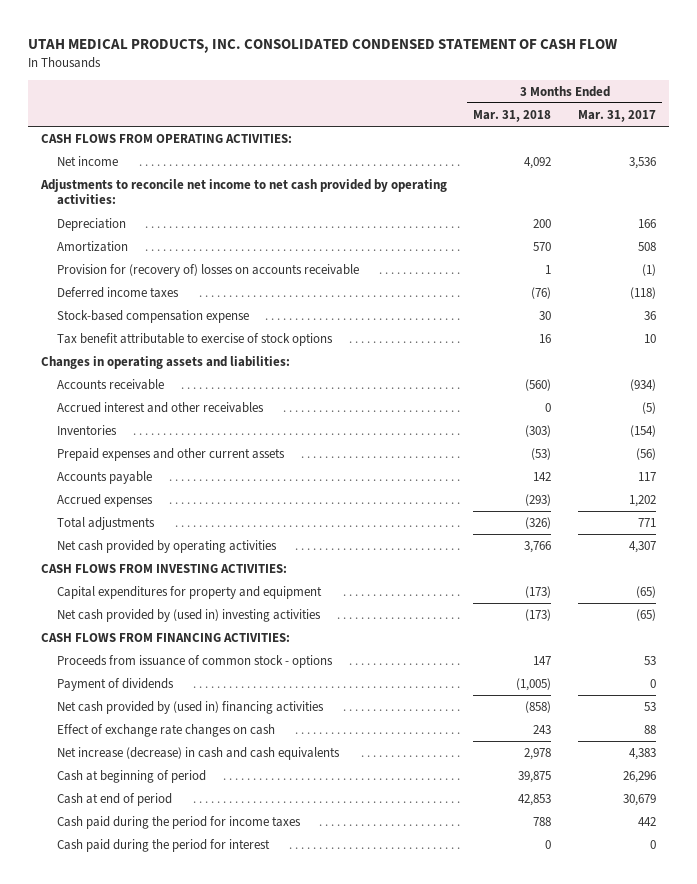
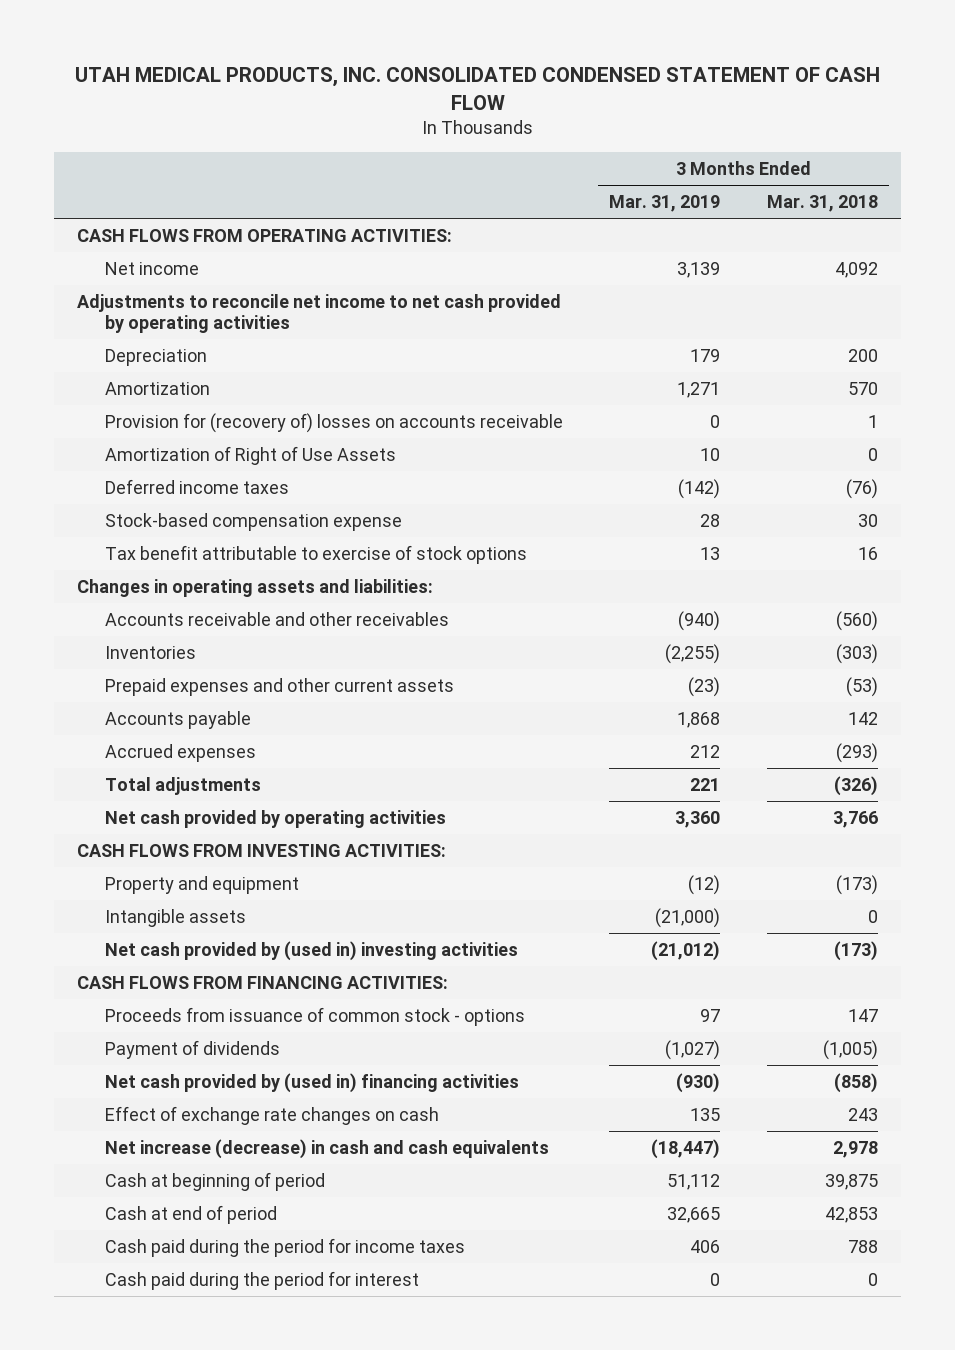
[577,109,656,122] Mar. 31, 2017 -> none
none -> [609,195,721,213] Mar. 31, 2019
[40,178,448,206] Adjustments to reconcile net income to net cash provided by operating activities: -> [77,293,562,334] Adjustments to reconcile net income to net cash provided by operating activities
none -> [105,445,397,465] Amortization of Right of Use Assets
[56,401,264,413] Accrued interest and other receivables -> none
[56,378,164,390] Accounts receivable -> [105,611,450,626] Accounts receivable and other receivables
[56,585,322,599] Capital expenditures for property and equipment -> [105,875,300,894] Property and equipment
none -> [105,908,247,927] Intangible assets

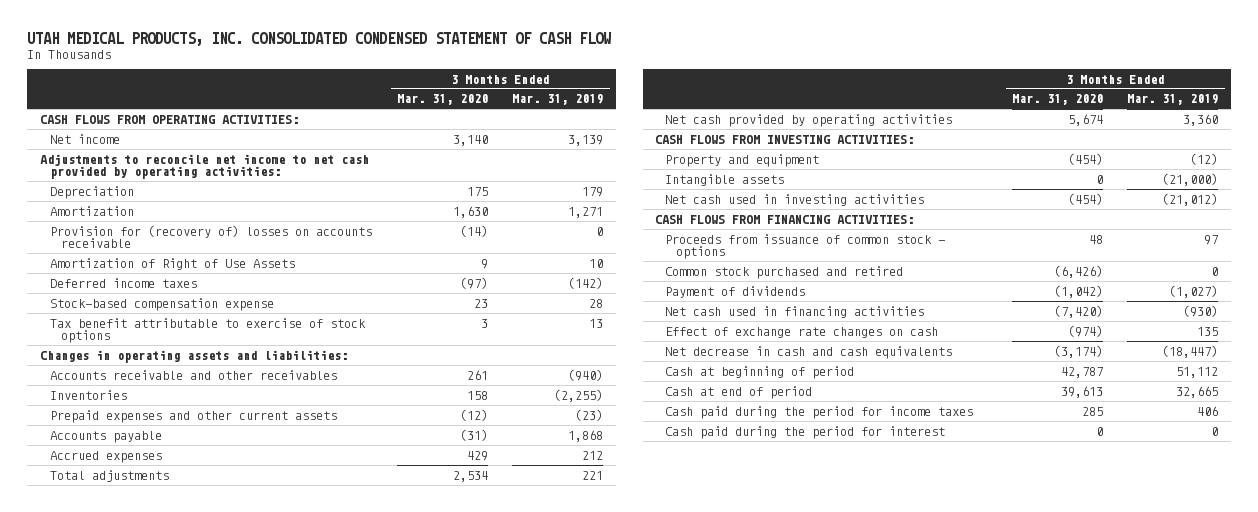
[766,195,878,213] Mar. 31, 2018 -> none
none -> [396,94,488,106] Mar. 31, 2020
[77,293,562,334] Adjustments to reconcile net income to net cash provided by operating activities -> [39,153,369,180] Adjustments to reconcile net income to net cash provided by operating activities:
[105,940,519,961] Net cash provided by (used in) investing activities -> [665,193,925,206] Net cash used in investing activities
none -> [665,265,904,279] Common stock purchased and retired
[105,1072,520,1093] Net cash provided by (used in) financing activities -> [665,305,925,318] Net cash used in financing activities
[105,1138,550,1159] Net increase (decrease) in cash and cash equivalents -> [665,345,953,359] Net decrease in cash and cash equivalents

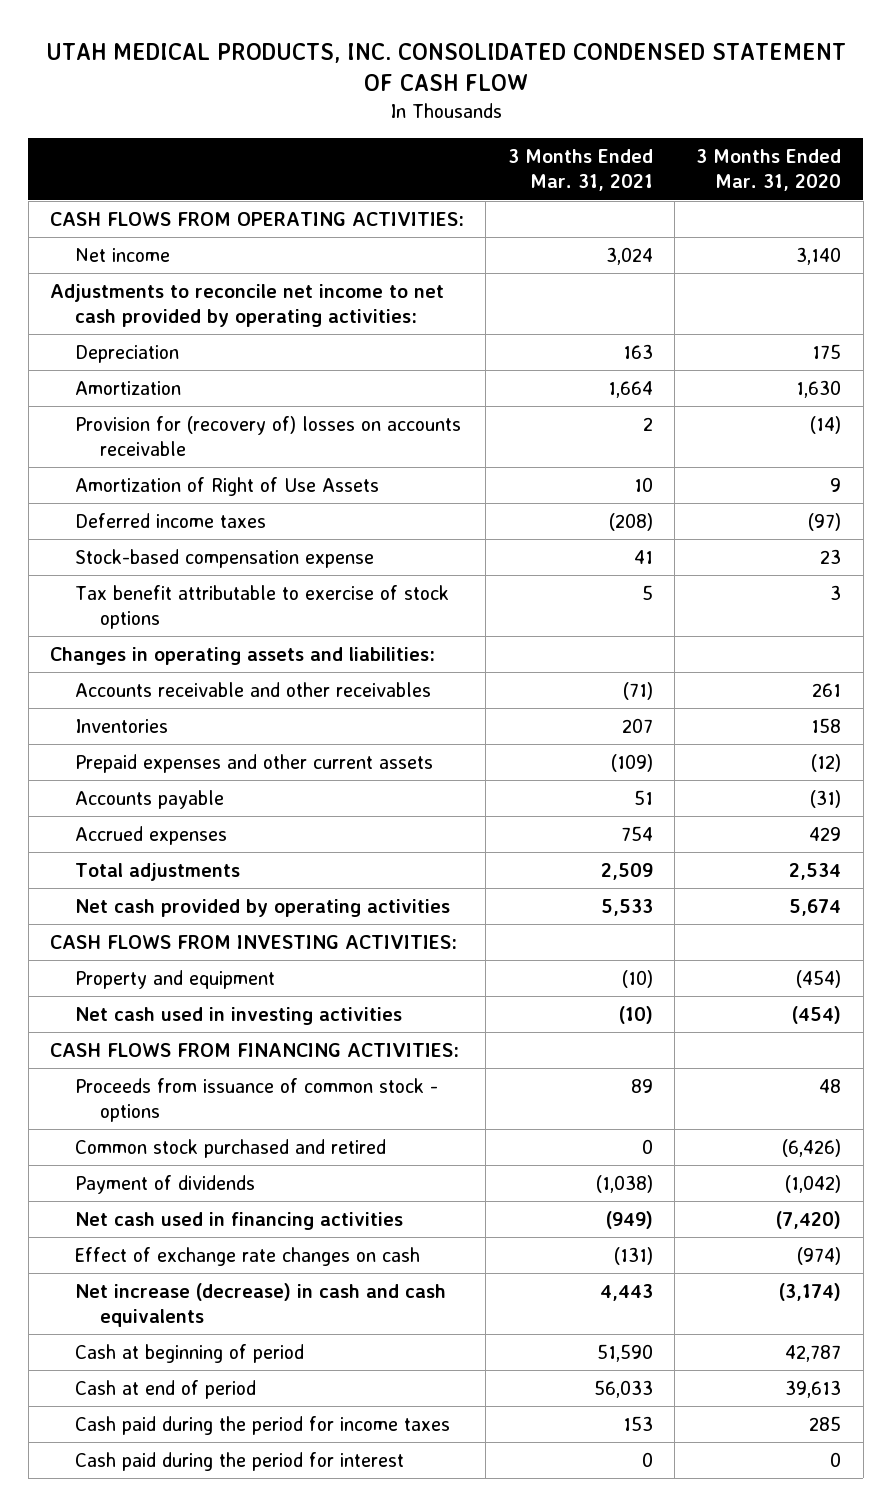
[512,94,604,106] Mar. 31, 2019 -> none
none -> [507,149,653,192] 3 Months Ended Mar. 31, 2021
[665,173,785,186] Intangible assets -> none
[665,345,953,359] Net decrease in cash and cash equivalents -> [74,1282,446,1327] Net increase (decrease) in cash and cash equivalents

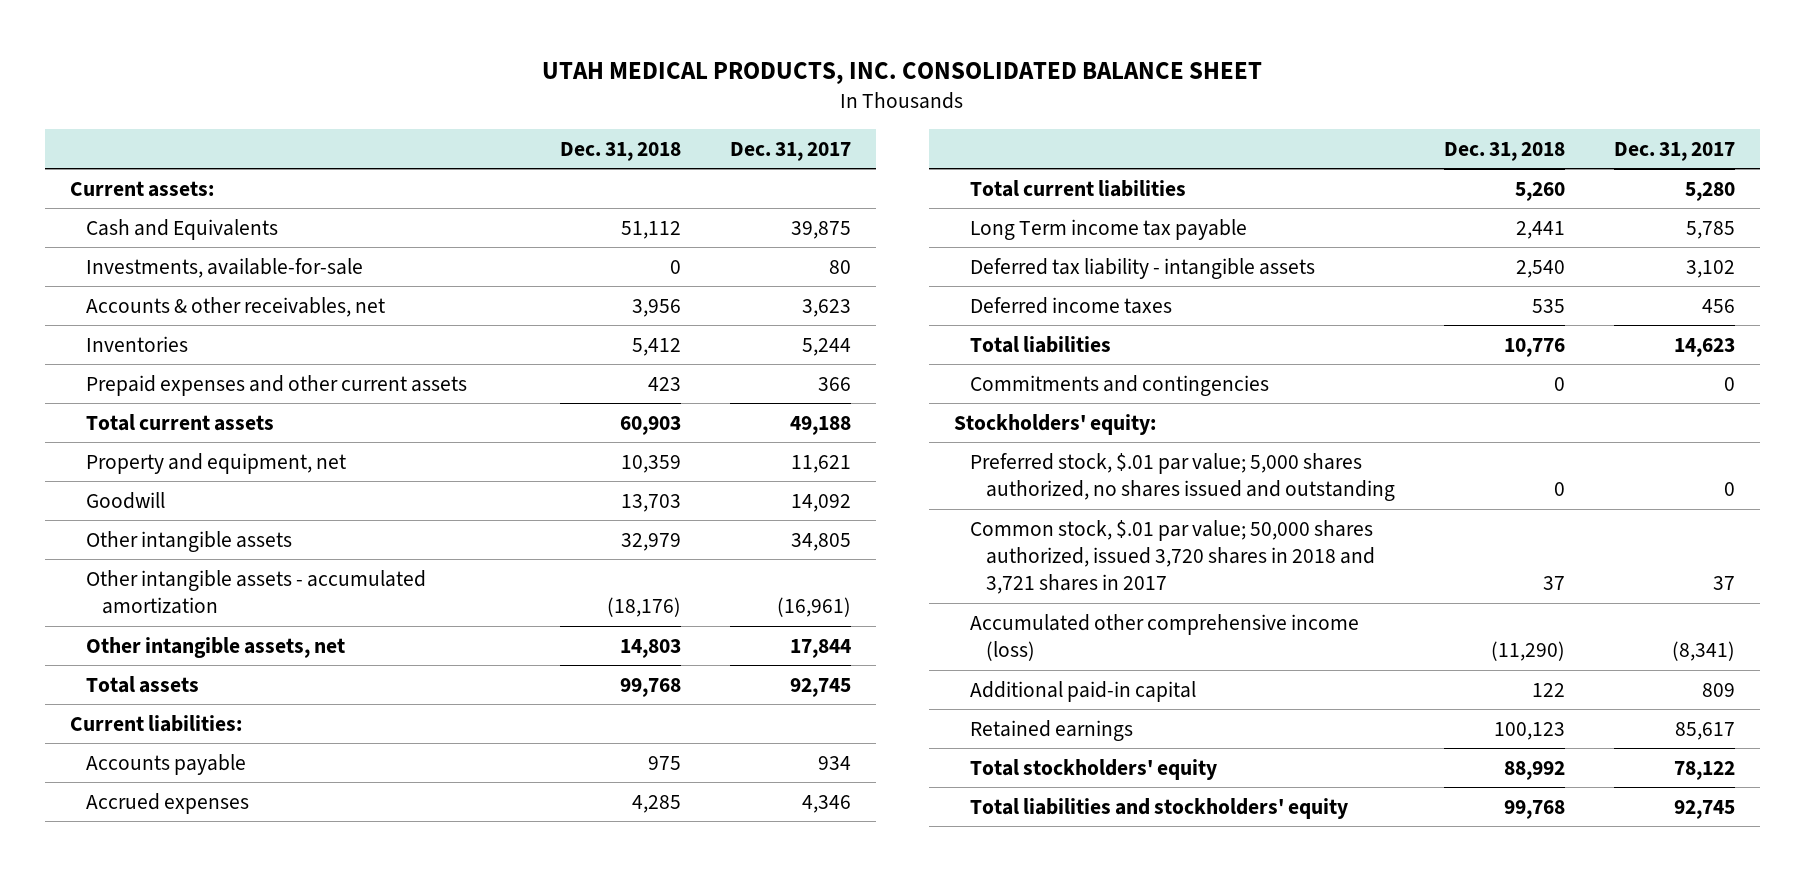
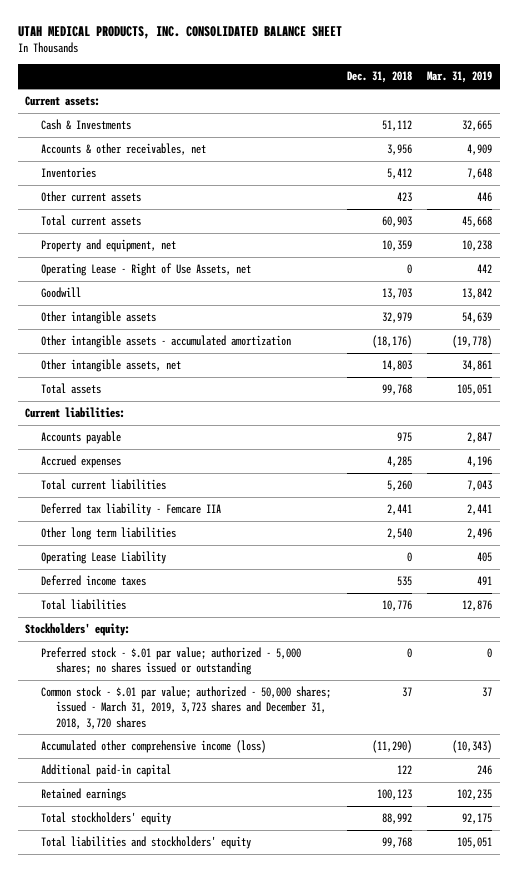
[730,141,852,161] Dec. 31, 2017 -> none
none -> [427,71,493,84] Mar. 31, 2019
[85,257,363,278] Investments, available-for-sale -> none
[85,218,278,240] Cash and Equivalents -> [40,119,131,131] Cash & Investments
[85,374,467,396] Prepaid expenses and other current assets -> [40,191,141,203] Other current assets
none -> [40,263,251,277] Operating Lease - Right of Use Assets, net
[970,218,1248,240] Long Term income tax payable -> none
[970,257,1316,279] Deferred tax liability - intangible assets -> [40,503,221,517] Deferred tax liability - Femcare IIA
[1516,259,1566,278] 2,540 -> [386,504,412,516] 2,441
none -> [40,527,176,541] Other long term liabilities
none -> [40,551,166,565] Operating Lease Liability
[970,374,1270,396] Commitments and contingencies -> none
[970,452,1396,502] Preferred stock, $.01 par value; 5,000 shares authorized, no shares issued and outstanding -> [40,647,301,676] Preferred stock - $.01 par value; authorized - 5,000 shares; no shares issued or outstanding
[970,519,1376,595] Common stock, $.01 par value; 50,000 shares authorized, issued 3,720 shares in 2018 and 3,721 shares in 2017 -> [40,686,331,729] Common stock - $.01 par value; authorized - 50,000 shares; issued - March 31, 2019, 3,723 shares and December 31, 2018, 3,720 shares

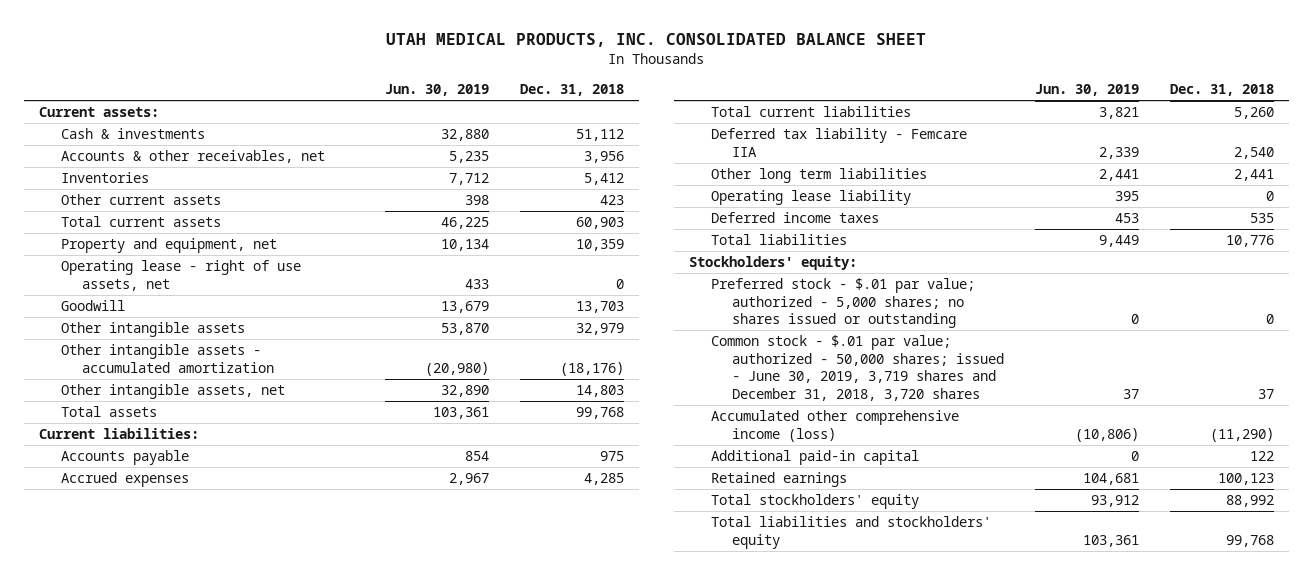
[427,71,493,84] Mar. 31, 2019 -> none
none -> [384,83,489,96] Jun. 30, 2019
[40,119,131,131] Cash & Investments -> [60,128,205,140] Cash & investments
[40,263,251,277] Operating Lease - Right of Use Assets, net -> [60,260,301,291] Operating lease - right of use assets, net
[386,504,412,516] 2,441 -> [1233,146,1274,159] 2,540
[386,528,412,540] 2,540 -> [1233,169,1274,182] 2,441
[40,551,166,565] Operating Lease Liability -> [710,190,911,206] Operating lease liability
[40,686,331,729] Common stock - $.01 par value; authorized - 50,000 shares; issued - March 31, 2019, 3,723 shares and December 31, 2018, 3,720 shares -> [710,335,1005,401] Common stock - $.01 par value; authorized - 50,000 shares; issued - June 30, 2019, 3,719 shares and December 31, 2018, 3,720 shares

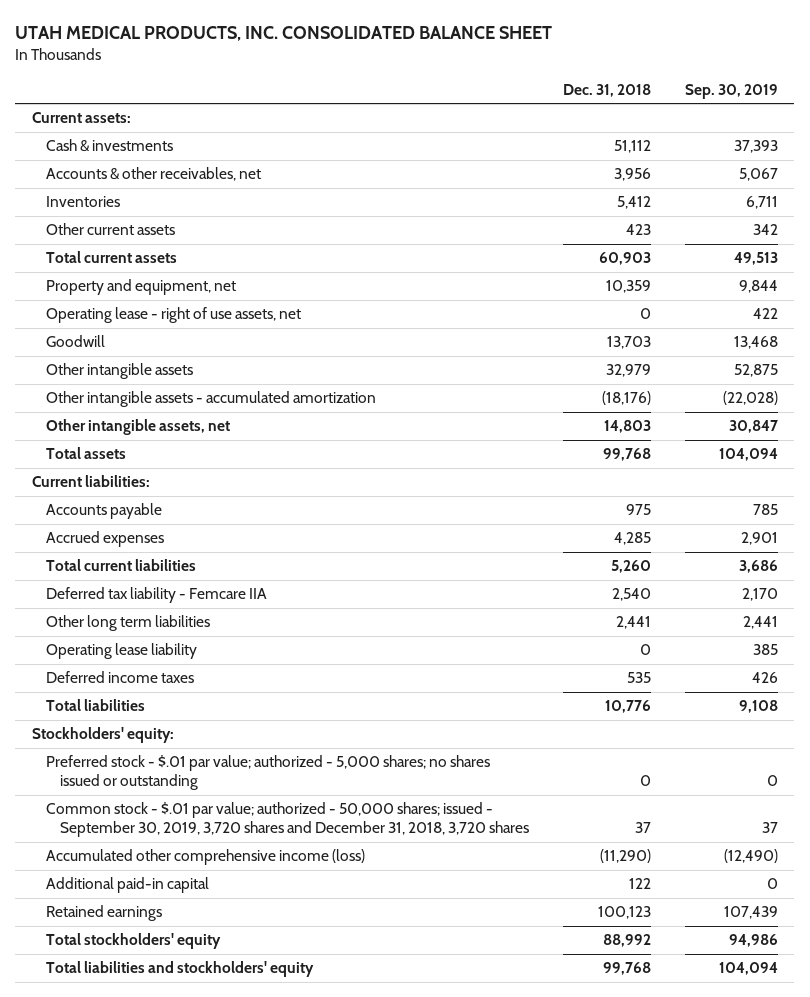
[384,83,489,96] Jun. 30, 2019 -> none
none -> [684,83,778,99] Sep. 30, 2019
[710,335,1005,401] Common stock - $.01 par value; authorized - 50,000 shares; issued - June 30, 2019, 3,719 shares and December 31, 2018, 3,720 shares -> [46,802,530,838] Common stock - $.01 par value; authorized - 50,000 shares; issued - September 30, 2019, 3,720 shares and December 31, 2018, 3,720 shares

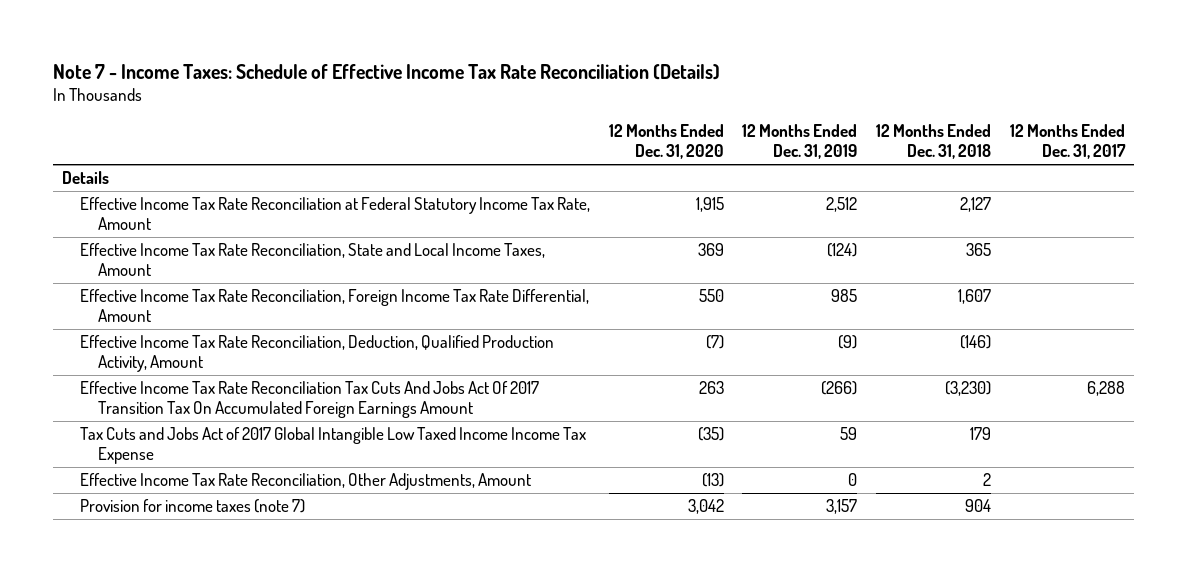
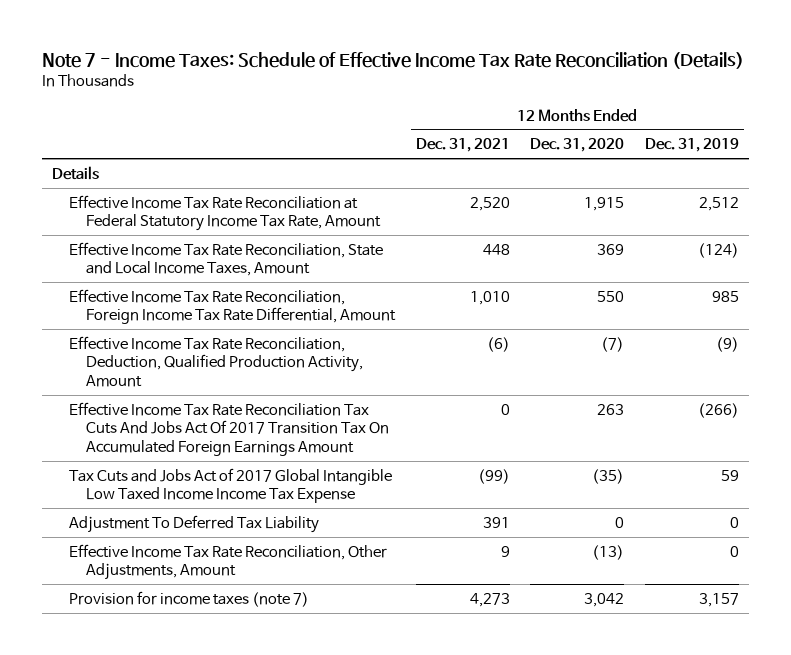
[876,124,992,160] 12 Months Ended Dec. 31, 2018 -> none
[1009,124,1126,160] 12 Months Ended Dec. 31, 2017 -> none
none -> [415,138,510,153] Dec. 31, 2021
none -> [69,514,320,533] Adjustment To Deferred Tax Liability

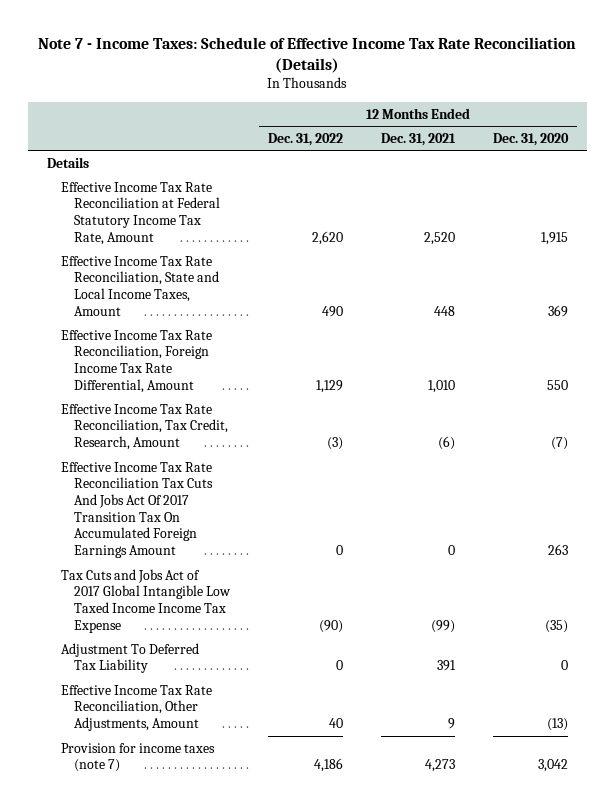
[644,138,739,153] Dec. 31, 2019 -> none
none -> [268,132,344,146] Dec. 31, 2022
[69,335,364,388] Effective Income Tax Rate Reconciliation, Deduction, Qualified Production Activity, Amount -> [60,403,229,451] Effective Income Tax Rate Reconciliation, Tax Credit, Research, Amount

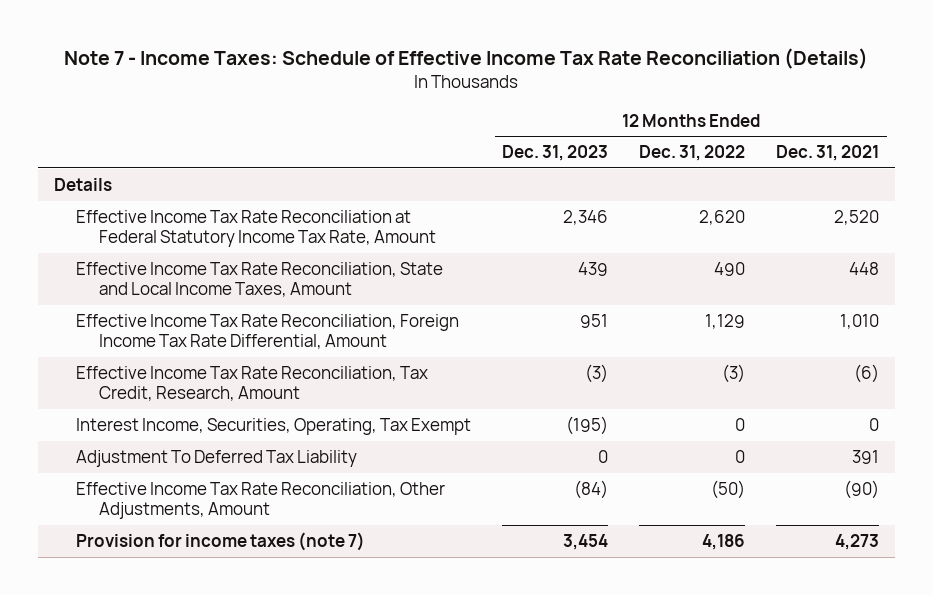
[492,132,569,146] Dec. 31, 2020 -> none
none -> [502,145,609,162] Dec. 31, 2023
[60,461,214,559] Effective Income Tax Rate Reconciliation Tax Cuts And Jobs Act Of 2017 Transition Tax On Accumulated Foreign Earnings Amount -> none
[60,568,232,633] Tax Cuts and Jobs Act of 2017 Global Intangible Low Taxed Income Income Tax Expense -> none
none -> [76,417,472,435] Interest Income, Securities, Operating, Tax Exempt
[329,718,344,729] 40 -> [711,479,746,499] (50)
[447,718,455,730] 9 -> [844,479,880,499] (90)

